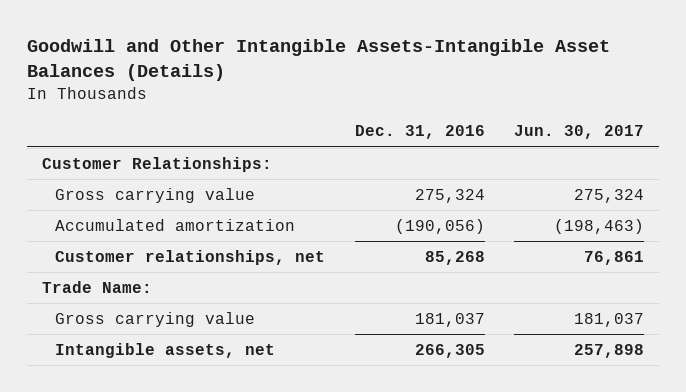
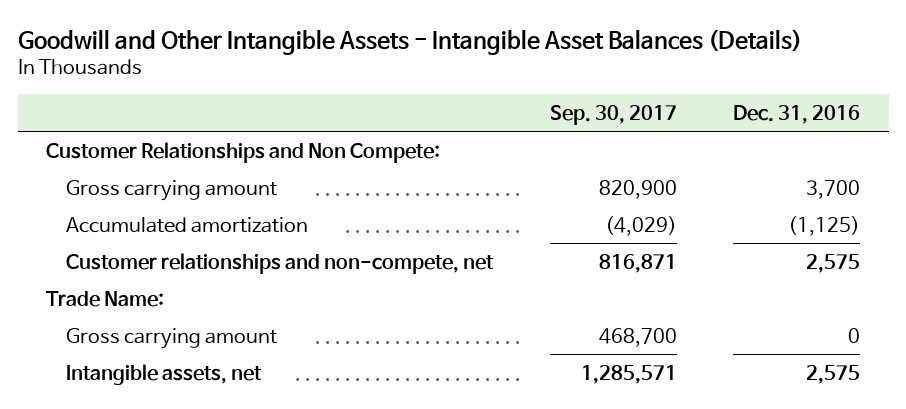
[26,39,610,82] Goodwill and Other Intangible Assets-Intangible Asset Balances (Details) -> [17,28,802,55] Goodwill and Other Intangible Assets - Intangible Asset Balances (Details)
[514,125,645,140] Jun. 30, 2017 -> none
none -> [549,104,677,125] Sep. 30, 2017
[41,157,272,173] Customer Relationships: -> none
none -> [45,141,440,163] Customer Relationships and Non Compete:
[55,188,256,204] Gross carrying value -> [66,179,278,201] Gross carrying amount
[414,189,485,204] 275,324 -> [806,179,861,199] 3,700
[394,219,485,235] (190,056) -> [788,215,861,236] (1,125)
[55,250,326,266] Customer relationships, net -> [66,252,495,274] Customer relationships and non-compete, net
[424,251,485,266] 85,268 -> [806,253,861,273] 2,575
[55,312,256,328] Gross carrying value -> [66,327,278,349] Gross carrying amount
[414,313,485,328] 181,037 -> [848,327,861,343] 0
[414,344,485,359] 266,305 -> [806,364,861,384] 2,575

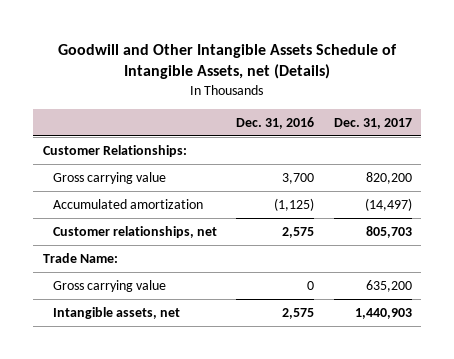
[17,28,802,55] Goodwill and Other Intangible Assets - Intangible Asset Balances (Details) -> [58,43,398,80] Goodwill and Other Intangible Assets Schedule of Intangible Assets, net (Details)
[549,104,677,125] Sep. 30, 2017 -> none
none -> [333,118,412,130] Dec. 31, 2017
[45,141,440,163] Customer Relationships and Non Compete: -> none
none -> [42,144,187,157] Customer Relationships:
[66,179,278,201] Gross carrying amount -> [53,171,167,184] Gross carrying value
[66,252,495,274] Customer relationships and non-compete, net -> [53,225,218,238] Customer relationships, net
[66,327,278,349] Gross carrying amount -> [53,279,167,292] Gross carrying value

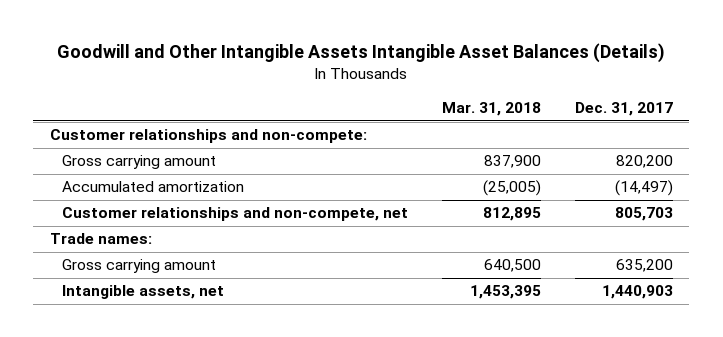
[58,43,398,80] Goodwill and Other Intangible Assets Schedule of Intangible Assets, net (Details) -> [57,42,666,63] Goodwill and Other Intangible Assets Intangible Asset Balances (Details)
[236,117,315,130] Dec. 31, 2016 -> none
none -> [441,102,541,117] Mar. 31, 2018
[42,144,187,157] Customer Relationships: -> none
none -> [50,129,368,144] Customer relationships and non-compete:
[53,171,167,184] Gross carrying value -> [62,155,217,170] Gross carrying amount
[42,252,118,263] Trade Name: -> none
[53,225,218,238] Customer relationships, net -> [62,207,409,222] Customer relationships and non-compete, net
none -> [50,233,153,245] Trade names:
[53,279,167,292] Gross carrying value -> [62,259,217,274] Gross carrying amount

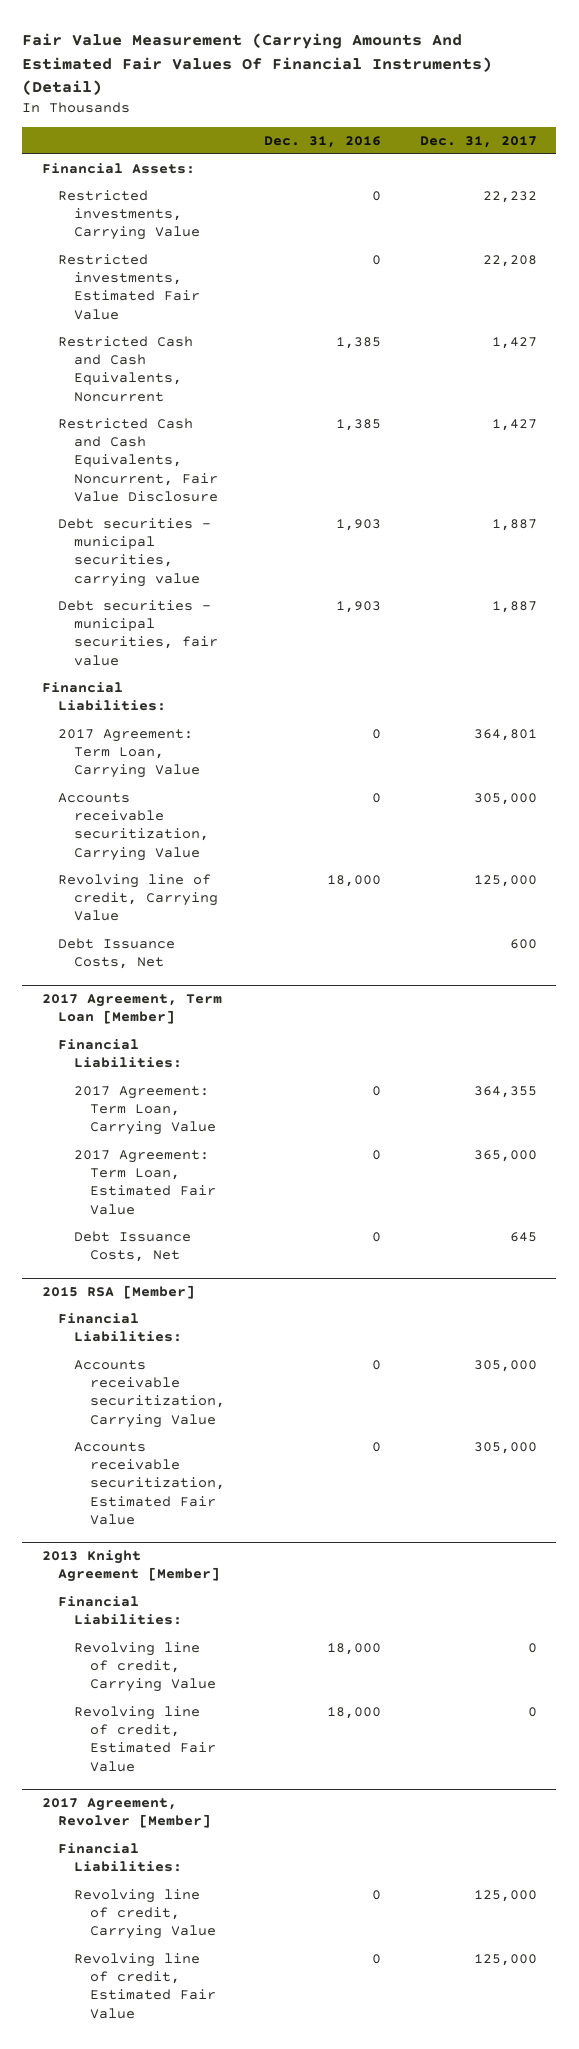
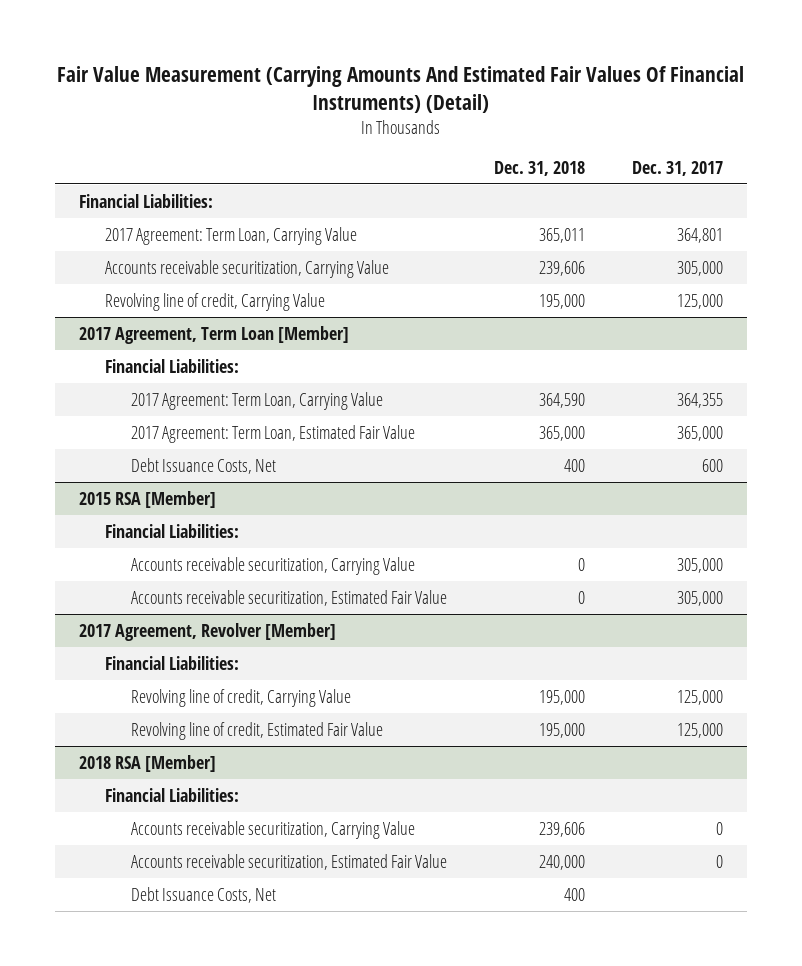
[263,135,381,148] Dec. 31, 2016 -> none
none -> [493,160,585,176] Dec. 31, 2018
[41,163,195,175] Financial Assets: -> none
[57,190,200,241] Restricted investments, Carrying Value -> none
[57,254,200,320] Restricted investments, Estimated Fair Value -> none
[57,336,193,402] Restricted Cash and Cash Equivalents, Noncurrent -> none
[57,418,218,502] Restricted Cash and Cash Equivalents, Noncurrent, Fair Value Disclosure -> none
[57,518,211,587] Debt securities - municipal securities, carrying value -> none
[57,600,218,666] Debt securities - municipal securities, fair value -> none
[57,938,175,970] Debt Issuance Costs, Net -> none
[509,1232,537,1243] 645 -> [701,458,723,472] 600
[41,1550,220,1583] 2013 Knight Agreement [Member] -> none
[57,1596,182,1626] Financial Liabilities: -> none
[73,1642,216,1693] Revolving line of credit, Carrying Value -> none
[73,1706,216,1772] Revolving line of credit, Estimated Fair Value -> none
none -> [78,754,216,772] 2018 RSA [Member]
none -> [104,787,239,802] Financial Liabilities:
none -> [130,820,415,839] Accounts receivable securitization, Carrying Value
none -> [130,853,447,870] Accounts receivable securitization, Estimated Fair Value
none -> [130,886,276,903] Debt Issuance Costs, Net

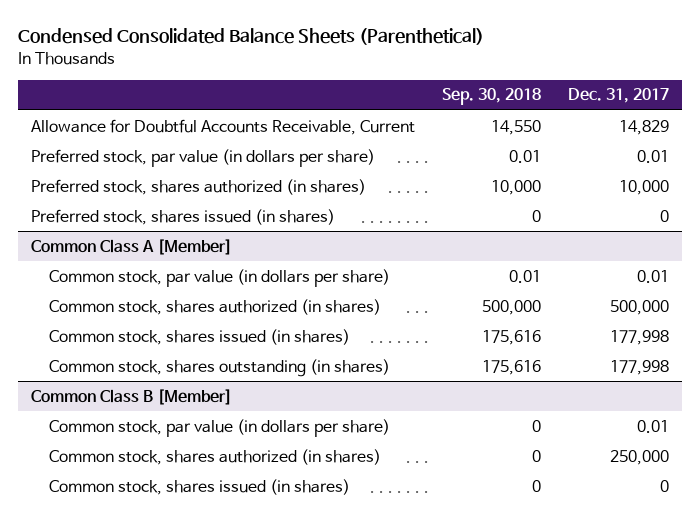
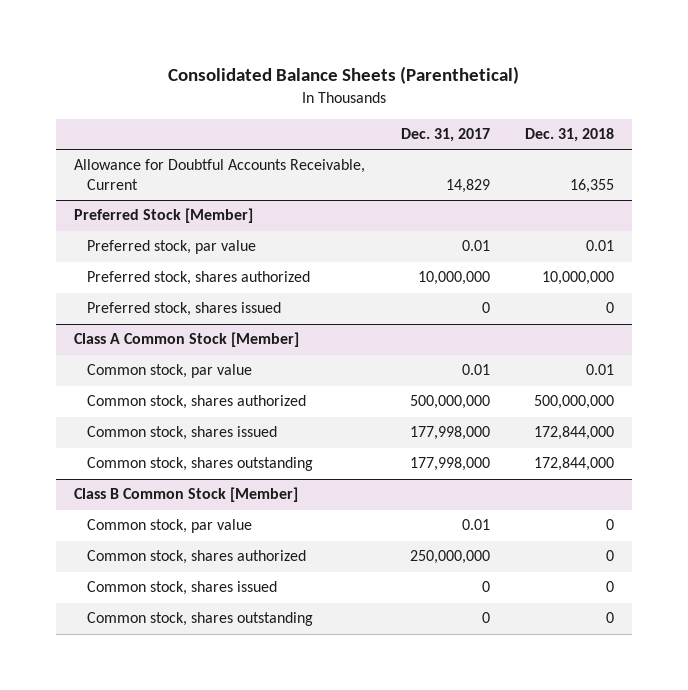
[17,28,484,46] Condensed Consolidated Balance Sheets (Parenthetical) -> [168,66,520,85] Consolidated Balance Sheets (Parenthetical)
[442,88,542,106] Sep. 30, 2018 -> none
none -> [525,128,615,143] Dec. 31, 2018
none -> [73,208,253,224] Preferred Stock [Member]
[31,148,376,167] Preferred stock, par value (in dollars per share) -> [86,240,256,255] Preferred stock, par value
[31,178,367,195] Preferred stock, shares authorized (in shares) -> [86,271,310,286] Preferred stock, shares authorized
[618,179,669,195] 10,000 -> [417,271,490,286] 10,000,000
[31,208,336,225] Preferred stock, shares issued (in shares) -> [86,302,281,317] Preferred stock, shares issued
[31,238,233,255] Common Class A [Member] -> [73,332,299,348] Class A Common Stock [Member]
[49,268,391,287] Common stock, par value (in dollars per share) -> [86,364,252,379] Common stock, par value
[49,298,382,315] Common stock, shares authorized (in shares) -> [86,395,306,410] Common stock, shares authorized
[609,299,669,315] 500,000 -> [409,395,490,410] 500,000,000
[49,328,351,345] Common stock, shares issued (in shares) -> [86,426,277,441] Common stock, shares issued
[609,329,669,345] 177,998 -> [409,426,490,441] 177,998,000
[49,358,391,377] Common stock, shares outstanding (in shares) -> [86,457,313,472] Common stock, shares outstanding
[609,359,669,375] 177,998 -> [409,457,490,472] 177,998,000
[31,388,233,405] Common Class B [Member] -> [73,487,298,503] Class B Common Stock [Member]
[49,418,391,437] Common stock, par value (in dollars per share) -> [86,519,252,534] Common stock, par value
[49,448,382,465] Common stock, shares authorized (in shares) -> [86,550,306,565] Common stock, shares authorized
[609,449,669,465] 250,000 -> [409,550,490,565] 250,000,000
[49,478,351,495] Common stock, shares issued (in shares) -> [86,581,277,596] Common stock, shares issued
none -> [86,612,313,627] Common stock, shares outstanding

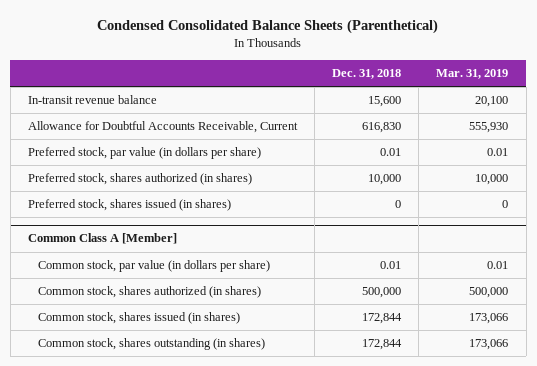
[168,66,520,85] Consolidated Balance Sheets (Parenthetical) -> [97,19,439,35] Condensed Consolidated Balance Sheets (Parenthetical)
[400,128,490,143] Dec. 31, 2017 -> none
none -> [436,69,509,80] Mar. 31, 2019
[73,208,253,224] Preferred Stock [Member] -> none
[73,487,298,503] Class B Common Stock [Member] -> none
[86,519,252,534] Common stock, par value -> none
[86,550,306,565] Common stock, shares authorized -> none
[86,581,277,596] Common stock, shares issued -> none
[86,612,313,627] Common stock, shares outstanding -> none
none -> [28,95,158,105] In-transit revenue balance
[570,178,615,193] 16,355 -> [362,122,402,134] 616,830
[86,240,256,255] Preferred stock, par value -> [28,147,262,160] Preferred stock, par value (in dollars per share)
[86,271,310,286] Preferred stock, shares authorized -> [28,173,253,186] Preferred stock, shares authorized (in shares)
[542,271,615,286] 10,000,000 -> [368,174,402,186] 10,000
[86,302,281,317] Preferred stock, shares issued -> [28,199,232,212] Preferred stock, shares issued (in shares)
[73,332,299,348] Class A Common Stock [Member] -> [28,233,178,245] Common Class A [Member]
[86,364,252,379] Common stock, par value -> [37,260,270,273] Common stock, par value (in dollars per share)
[86,395,306,410] Common stock, shares authorized -> [37,286,261,299] Common stock, shares authorized (in shares)
[534,395,615,410] 500,000,000 -> [362,287,402,299] 500,000
[86,426,277,441] Common stock, shares issued -> [37,312,240,325] Common stock, shares issued (in shares)
[534,426,615,441] 172,844,000 -> [362,313,403,325] 172,844
[86,457,313,472] Common stock, shares outstanding -> [37,338,265,351] Common stock, shares outstanding (in shares)
[534,457,615,472] 172,844,000 -> [362,339,403,351] 172,844

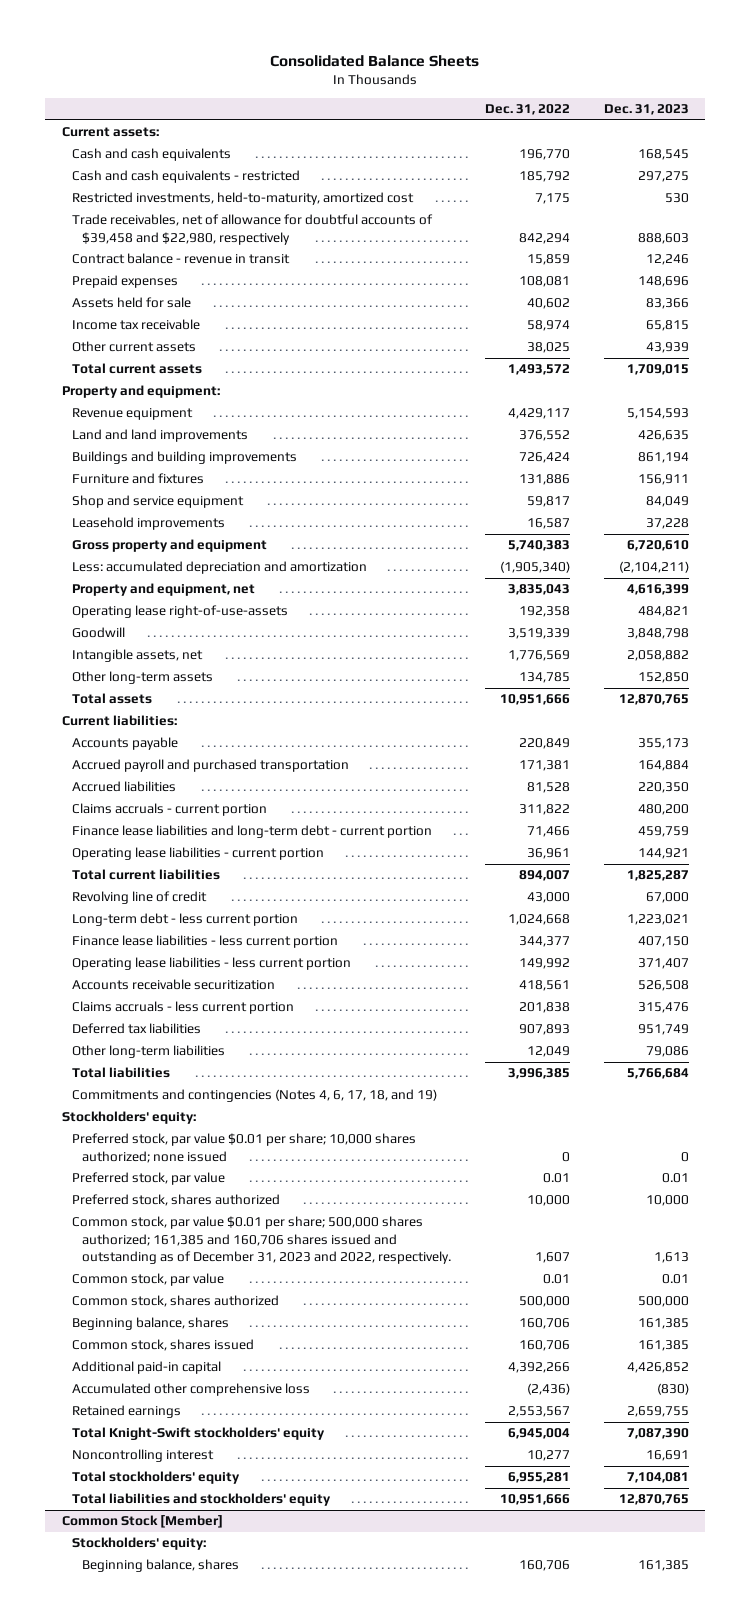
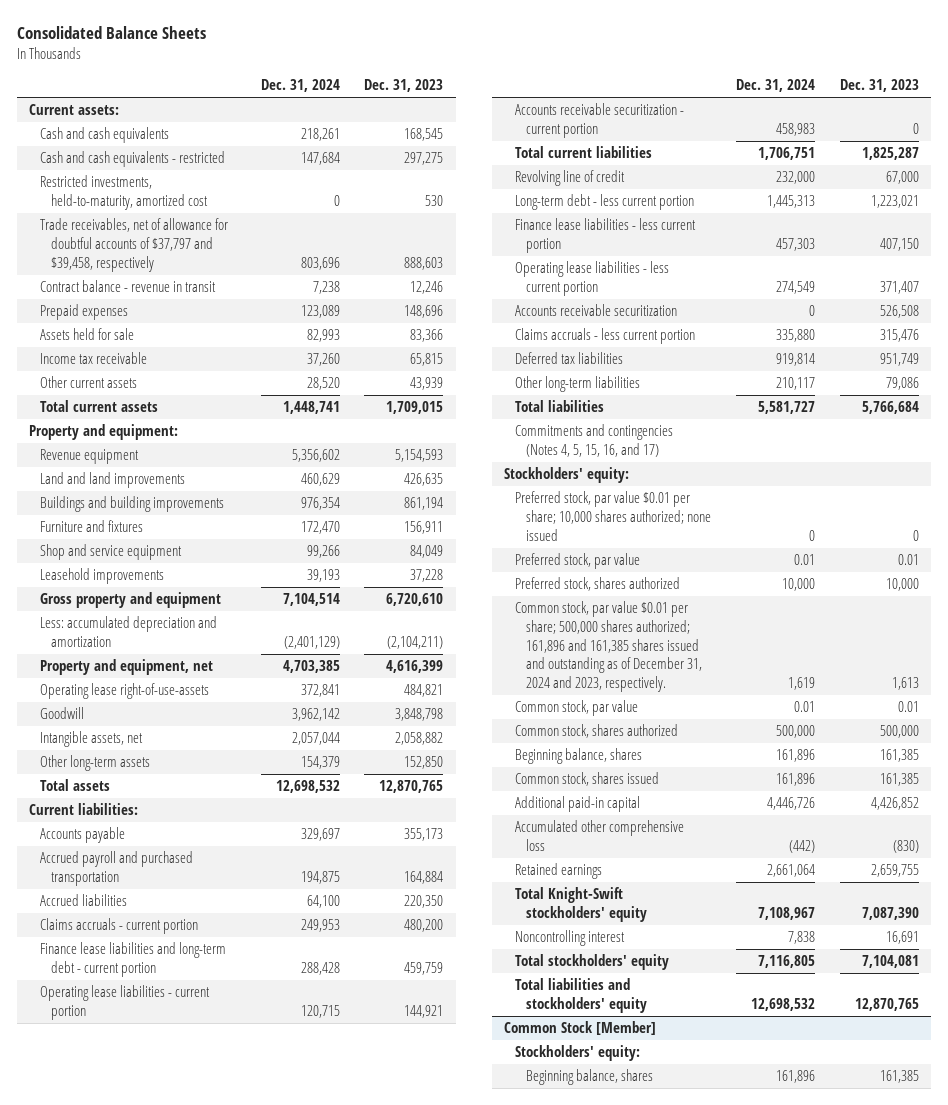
[484,104,570,116] Dec. 31, 2022 -> none
none -> [260,79,340,93] Dec. 31, 2024
[72,214,434,245] Trade receivables, net of allowance for doubtful accounts of $39,458 and $22,980, respectively -> [39,218,228,272] Trade receivables, net of allowance for doubtful accounts of $37,797 and $39,458, respectively
none -> [515,103,685,138] Accounts receivable securitization - current portion
[72,1089,438,1103] Commitments and contingencies (Notes 4, 6, 17, 18, and 19) -> [515,424,674,457] Commitments and contingencies (Notes 4, 5, 15, 16, and 17)
[72,1216,452,1265] Common stock, par value $0.01 per share; 500,000 shares authorized; 161,385 and 160,706 shares issued and outstanding as of December 31, 2023 and 2022, respectively. -> [515,601,702,693] Common stock, par value $0.01 per share; 500,000 shares authorized; 161,896 and 161,385 shares issued and outstanding as of December 31, 2024 and 2023, respectively.

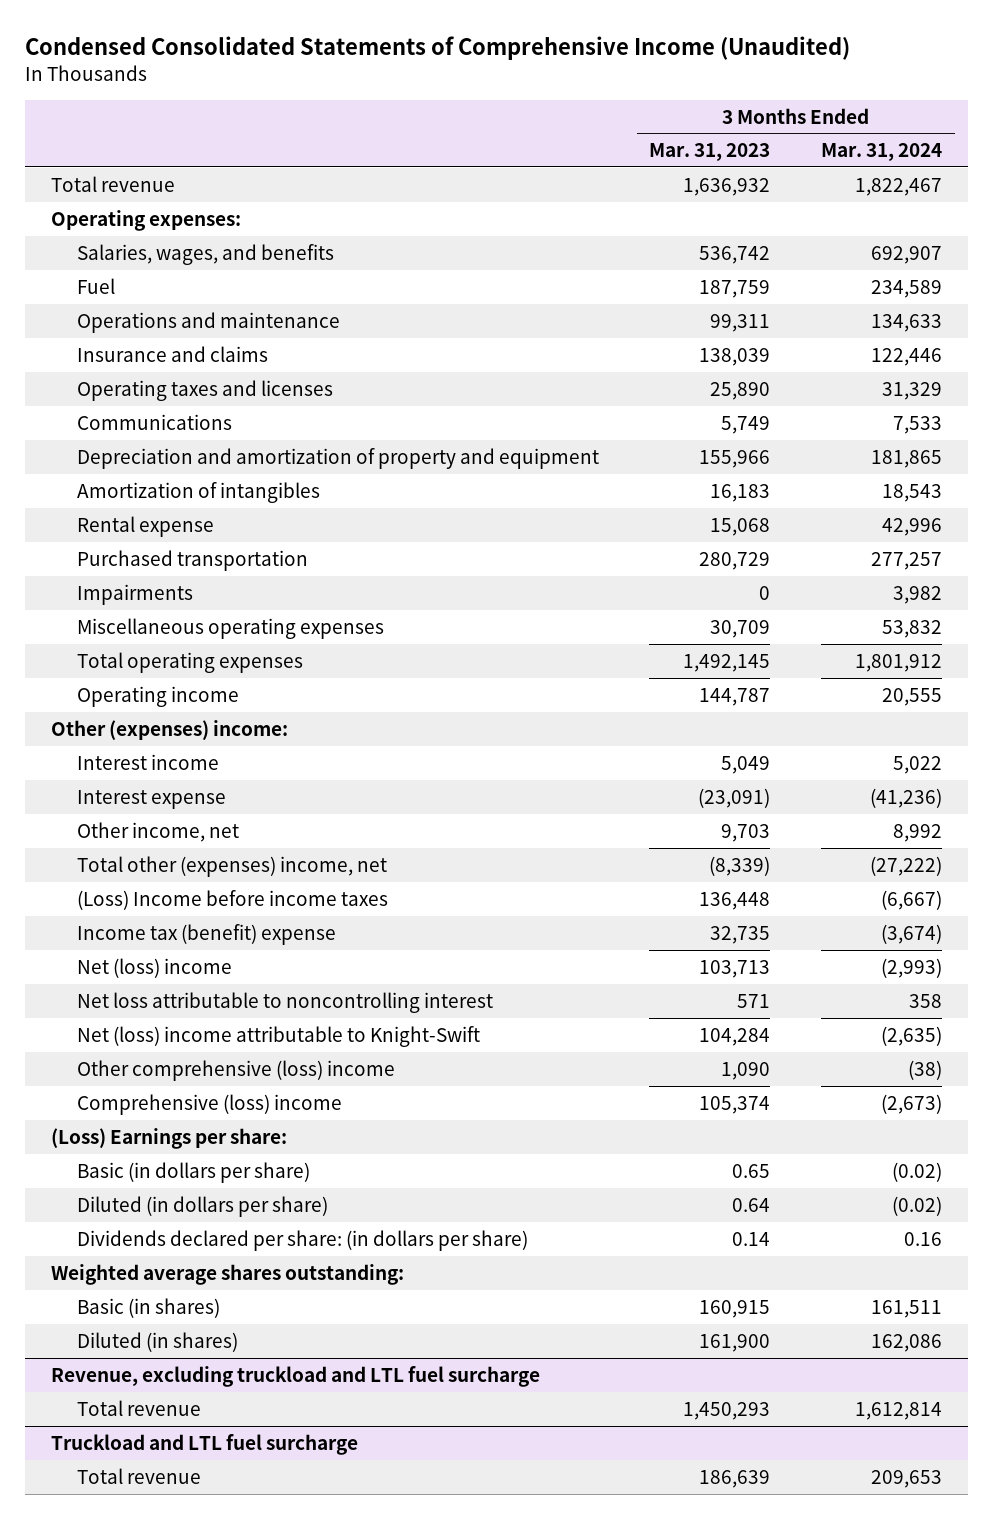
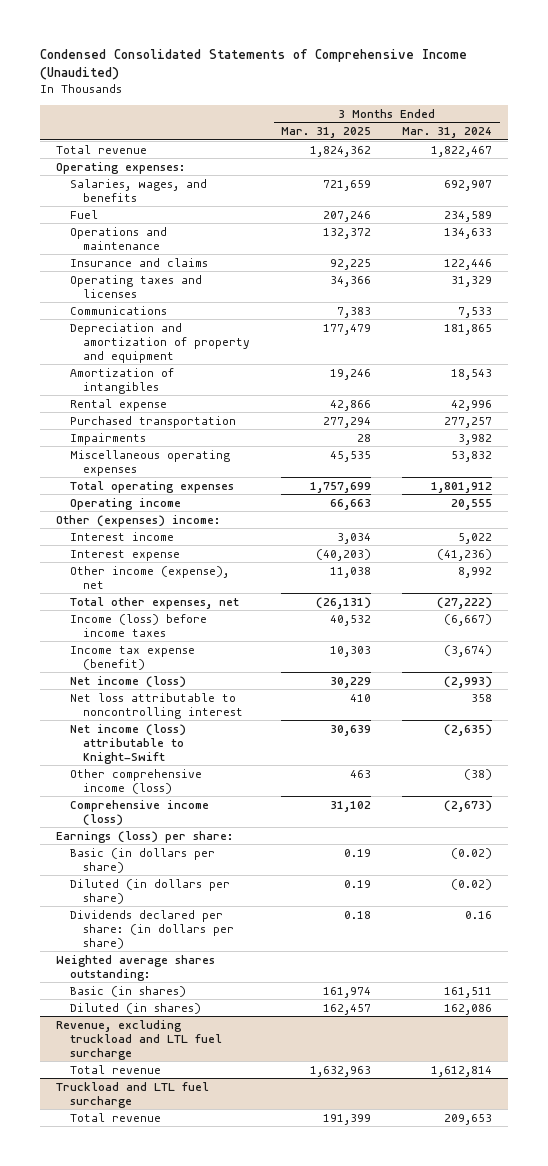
[649,143,771,162] Mar. 31, 2023 -> none
none -> [281,127,372,139] Mar. 31, 2025
[76,821,239,842] Other income, net -> [69,565,229,589] Other income (expense), net
[76,855,387,877] Total other (expenses) income, net -> [69,596,239,609] Total other expenses, net
[76,889,388,910] (Loss) Income before income taxes -> [69,613,207,637] Income (loss) before income taxes
[76,923,336,945] Income tax (benefit) expense -> [69,645,195,670] Income tax expense (benefit)
[76,957,232,978] Net (loss) income -> [69,675,186,688] Net income (loss)
[76,1025,480,1047] Net (loss) income attributable to Knight-Swift -> [69,723,186,764] Net income (loss) attributable to Knight-Swift
[76,1059,395,1081] Other comprehensive (loss) income -> [69,768,202,794] Other comprehensive income (loss)
[76,1093,342,1115] Comprehensive (loss) income -> [69,799,209,826] Comprehensive income (loss)
[50,1127,287,1149] (Loss) Earnings per share: -> [55,830,233,843] Earnings (loss) per share:

